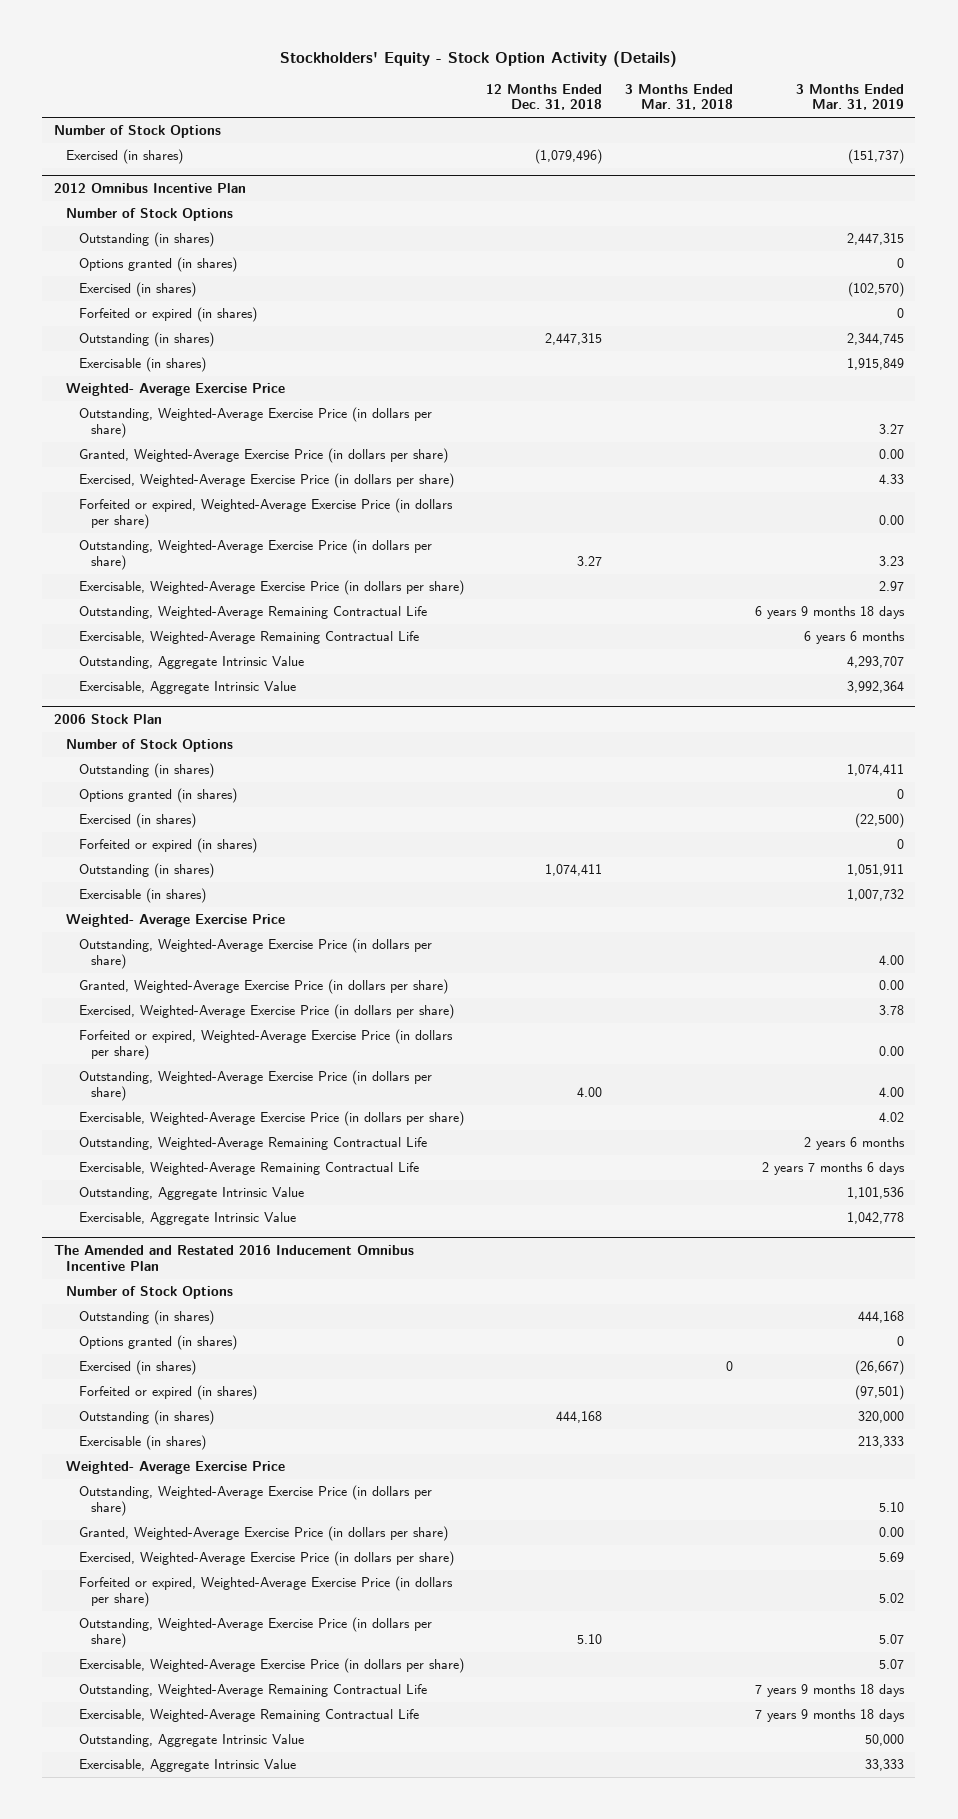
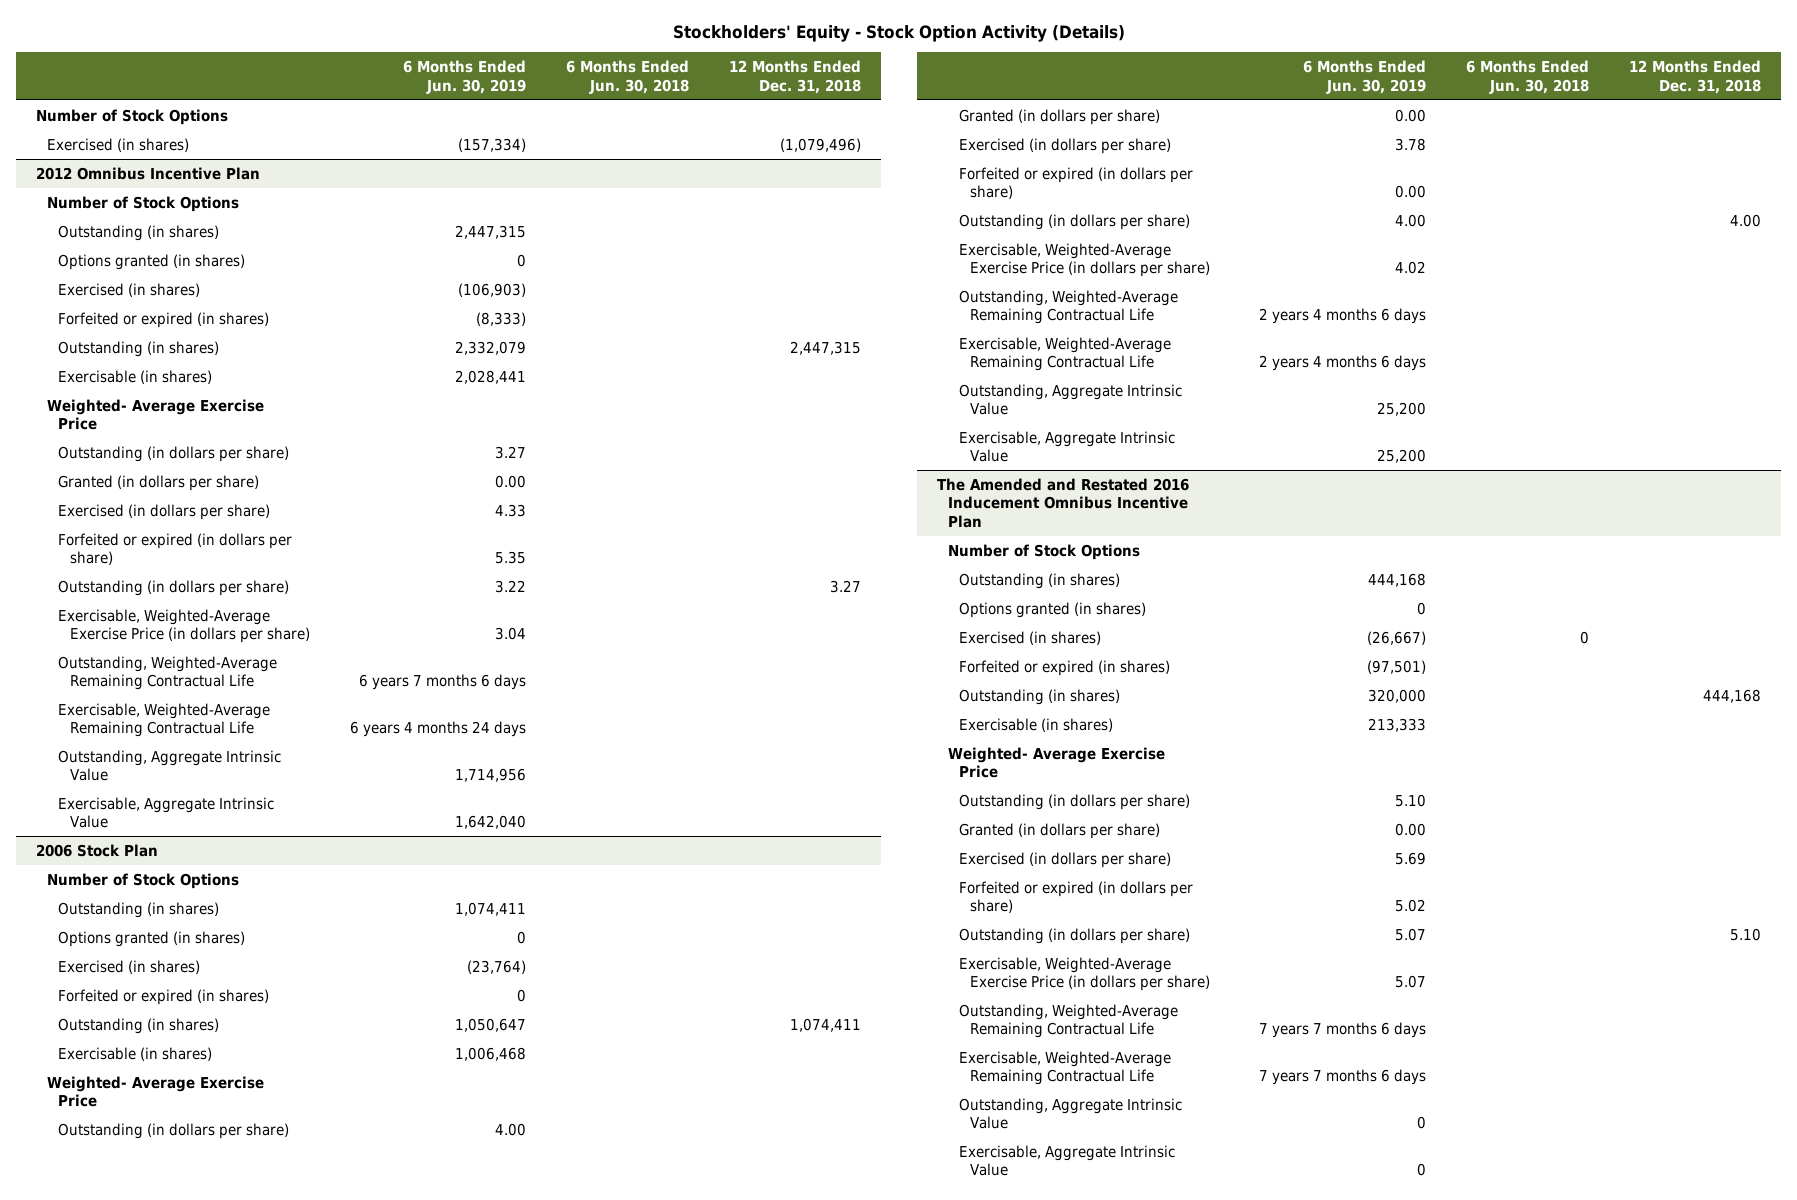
[624,83,733,111] 3 Months Ended Mar. 31, 2018 -> none
[796,83,905,111] 3 Months Ended Mar. 31, 2019 -> none
none -> [402,60,526,94] 6 Months Ended Jun. 30, 2019
none -> [565,60,689,94] 6 Months Ended Jun. 30, 2018
[78,407,432,438] Outstanding, Weighted-Average Exercise Price (in dollars per share) -> [58,445,290,462] Outstanding (in dollars per share)
[78,448,448,464] Granted, Weighted-Average Exercise Price (in dollars per share) -> [58,474,260,491] Granted (in dollars per share)
[78,473,454,489] Exercised, Weighted-Average Exercise Price (in dollars per share) -> [58,503,271,520] Exercised (in dollars per share)
[78,498,453,529] Forfeited or expired, Weighted-Average Exercise Price (in dollars per share) -> [58,532,293,566] Forfeited or expired (in dollars per share)
[78,539,432,570] Outstanding, Weighted-Average Exercise Price (in dollars per share) -> [58,579,290,596] Outstanding (in dollars per share)
[78,938,432,969] Outstanding, Weighted-Average Exercise Price (in dollars per share) -> [58,1122,290,1139] Outstanding (in dollars per share)
[78,979,448,995] Granted, Weighted-Average Exercise Price (in dollars per share) -> [959,108,1161,125] Granted (in dollars per share)
[78,1004,454,1020] Exercised, Weighted-Average Exercise Price (in dollars per share) -> [959,137,1172,154] Exercised (in dollars per share)
[78,1029,453,1060] Forfeited or expired, Weighted-Average Exercise Price (in dollars per share) -> [959,166,1194,200] Forfeited or expired (in dollars per share)
[78,1070,432,1101] Outstanding, Weighted-Average Exercise Price (in dollars per share) -> [959,213,1191,230] Outstanding (in dollars per share)
[78,1485,432,1516] Outstanding, Weighted-Average Exercise Price (in dollars per share) -> [959,793,1191,810] Outstanding (in dollars per share)
[78,1526,448,1542] Granted, Weighted-Average Exercise Price (in dollars per share) -> [959,822,1161,839] Granted (in dollars per share)
[78,1551,454,1567] Exercised, Weighted-Average Exercise Price (in dollars per share) -> [959,851,1172,868] Exercised (in dollars per share)
[78,1576,453,1607] Forfeited or expired, Weighted-Average Exercise Price (in dollars per share) -> [959,880,1194,914] Forfeited or expired (in dollars per share)
[78,1617,432,1648] Outstanding, Weighted-Average Exercise Price (in dollars per share) -> [959,927,1191,944] Outstanding (in dollars per share)

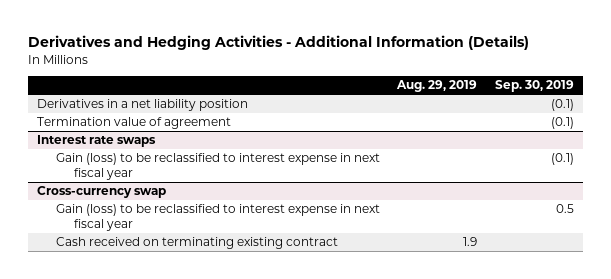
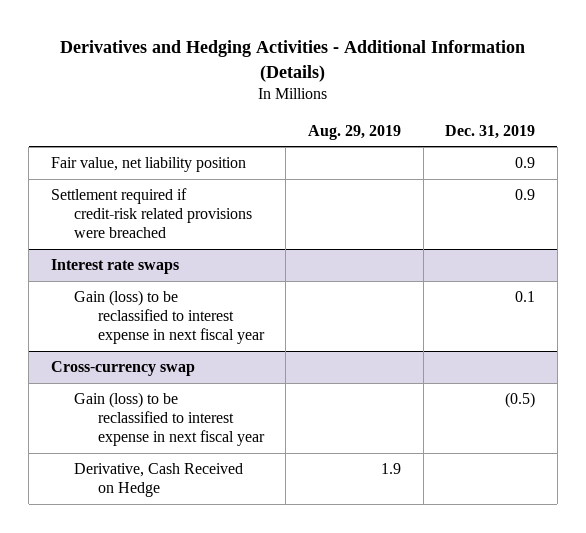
[495,80,575,93] Sep. 30, 2019 -> none
none -> [445,124,536,139] Dec. 31, 2019
[37,99,249,112] Derivatives in a net liability position -> [50,156,246,172] Fair value, net liability position
[37,117,232,130] Termination value of agreement -> [50,187,253,239] Settlement required if credit-risk related provisions were breached
[55,237,338,250] Cash received on terminating existing contract -> [74,462,244,498] Derivative, Cash Received on Hedge

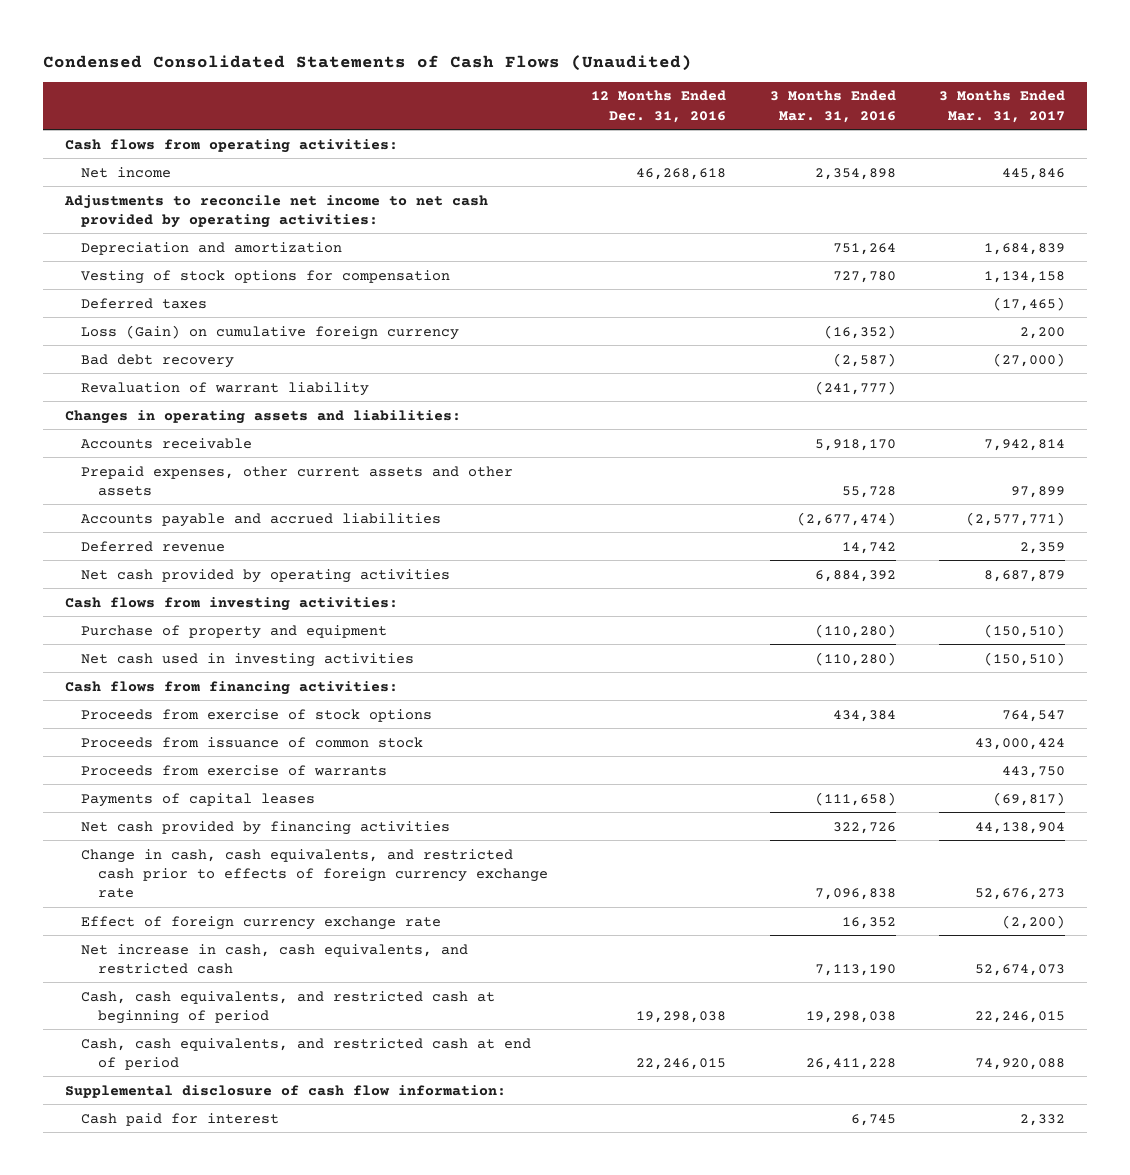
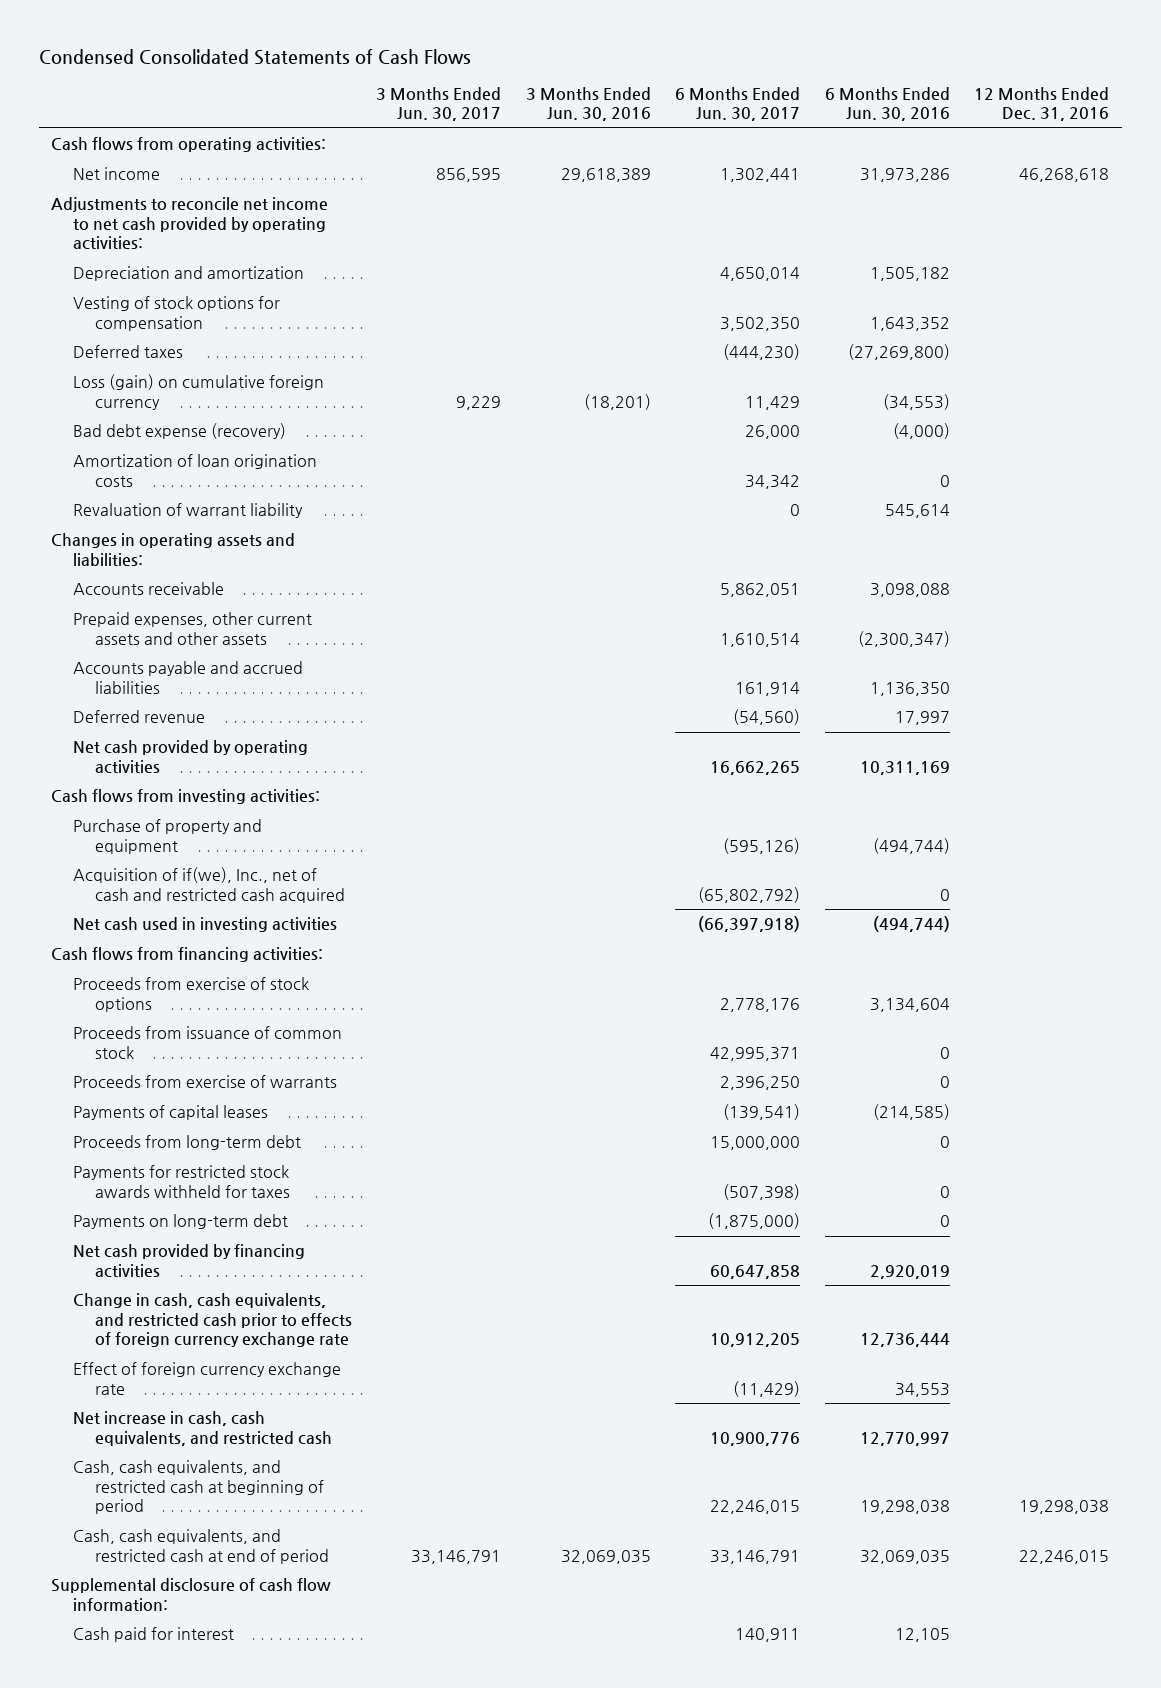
[43,54,693,71] Condensed Consolidated Statements of Cash Flows (Unaudited) -> [39,48,472,65] Condensed Consolidated Statements of Cash Flows
[769,90,896,123] 3 Months Ended Mar. 31, 2016 -> none
[939,90,1066,123] 3 Months Ended Mar. 31, 2017 -> none
none -> [376,86,502,121] 3 Months Ended Jun. 30, 2017
none -> [525,86,651,121] 3 Months Ended Jun. 30, 2016
none -> [675,86,801,121] 6 Months Ended Jun. 30, 2017
none -> [824,86,950,121] 6 Months Ended Jun. 30, 2016
[81,324,460,340] Loss (Gain) on cumulative foreign currency -> [72,374,324,410] Loss (gain) on cumulative foreign currency
[81,353,235,368] Bad debt recovery -> [72,423,286,440] Bad debt expense (recovery)
none -> [72,454,317,487] Amortization of loan origination costs
none -> [72,867,345,903] Acquisition of if(we), Inc., net of cash and restricted cash acquired
none -> [72,1135,301,1151] Proceeds from long-term debt
none -> [72,1165,290,1198] Payments for restricted stock awards withheld for taxes
none -> [72,1214,288,1230] Payments on long-term debt

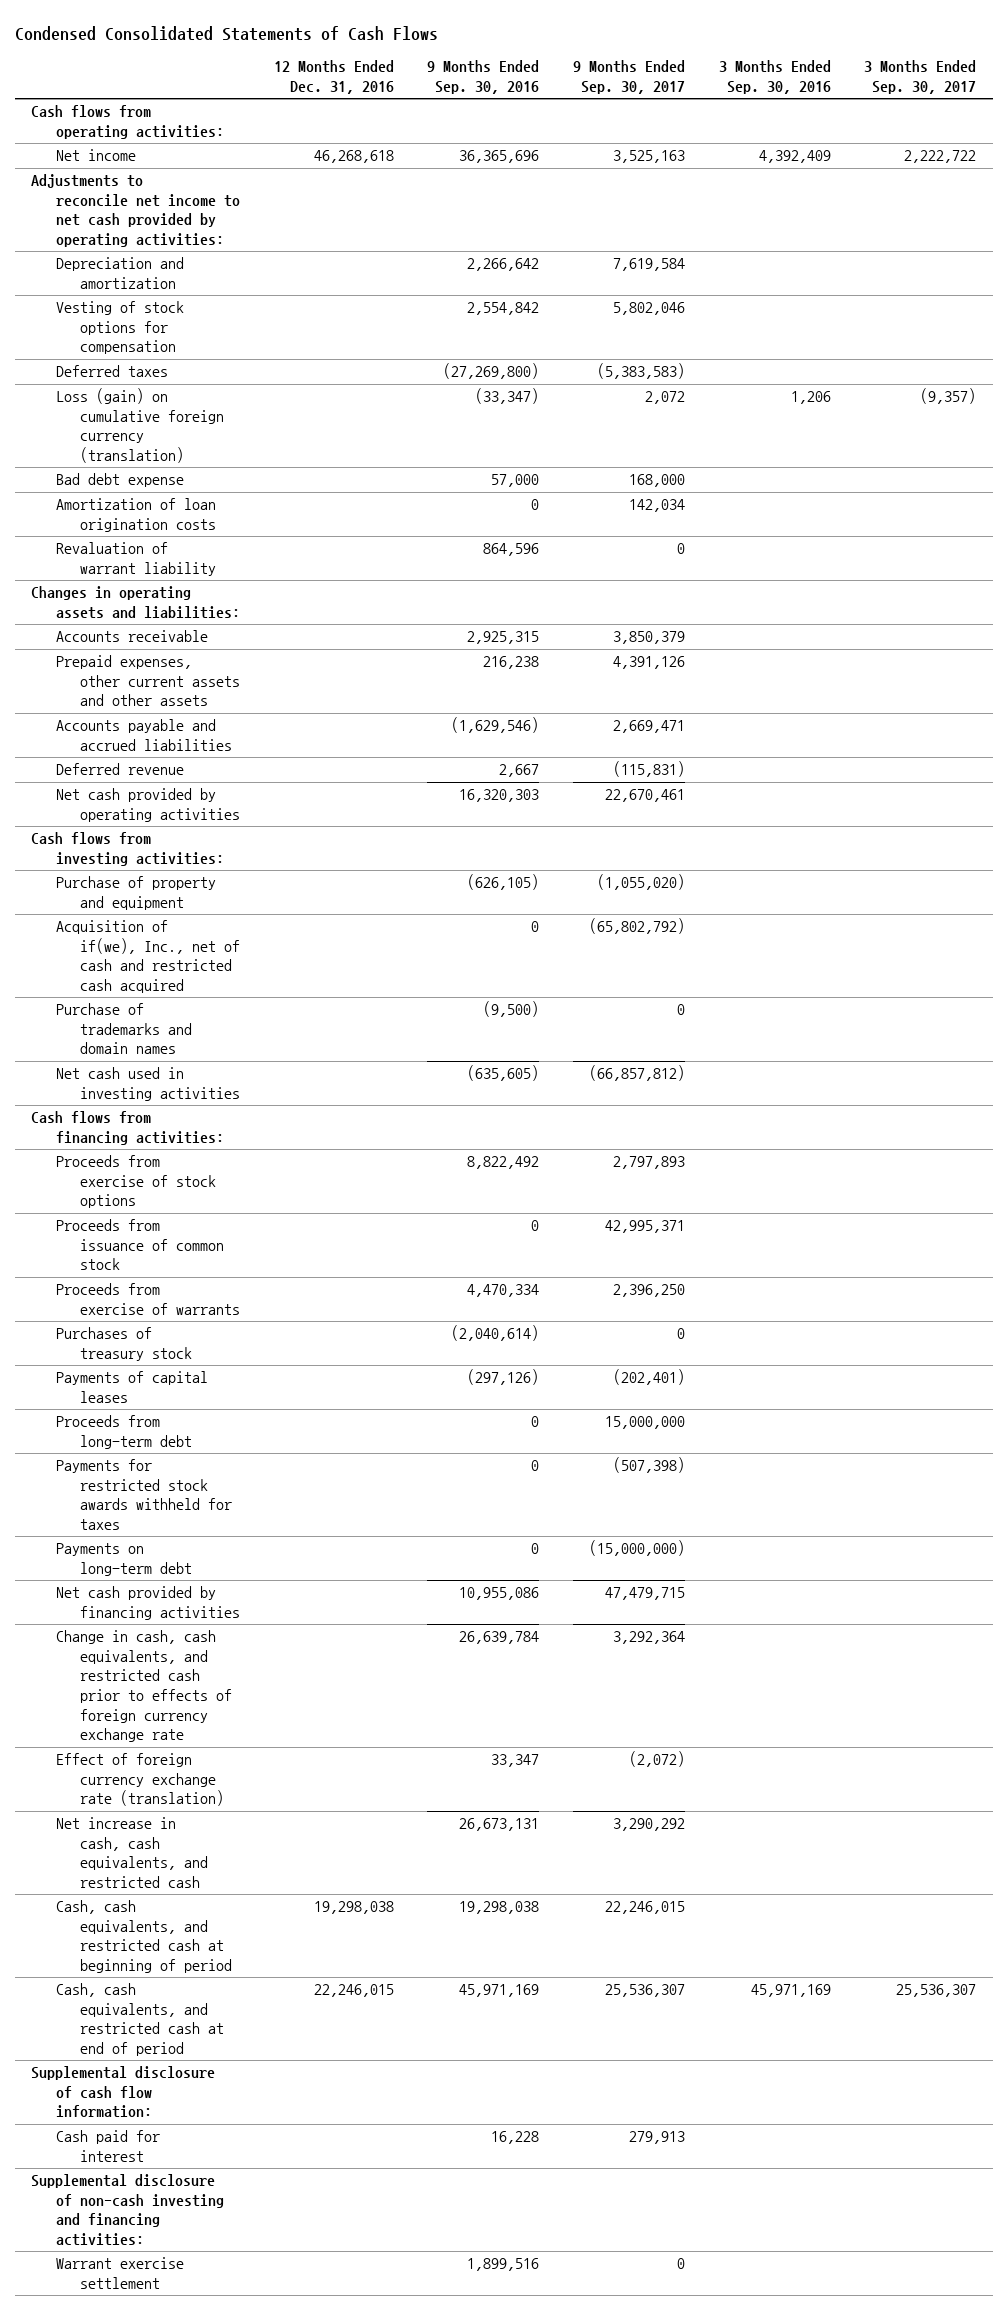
[376,86,502,121] 3 Months Ended Jun. 30, 2017 -> none
[525,86,651,121] 3 Months Ended Jun. 30, 2016 -> none
[675,86,801,121] 6 Months Ended Jun. 30, 2017 -> none
[824,86,950,121] 6 Months Ended Jun. 30, 2016 -> none
none -> [427,60,540,94] 9 Months Ended Sep. 30, 2016
none -> [573,60,686,94] 9 Months Ended Sep. 30, 2017
none -> [718,60,831,94] 3 Months Ended Sep. 30, 2016
none -> [864,60,977,94] 3 Months Ended Sep. 30, 2017
[72,374,324,410] Loss (gain) on cumulative foreign currency -> [55,388,225,464] Loss (gain) on cumulative foreign currency (translation)
[72,423,286,440] Bad debt expense (recovery) -> [55,473,184,488] Bad debt expense
none -> [55,1003,193,1055] Purchase of trademarks and domain names
none -> [55,1327,193,1361] Purchases of treasury stock
[72,1362,341,1395] Effect of foreign currency exchange rate -> [55,1753,225,1807] Effect of foreign currency exchange rate (translation)
none -> [31,2174,224,2247] Supplemental disclosure of non-cash investing and financing activities:
none -> [55,2257,184,2289] Warrant exercise settlement

